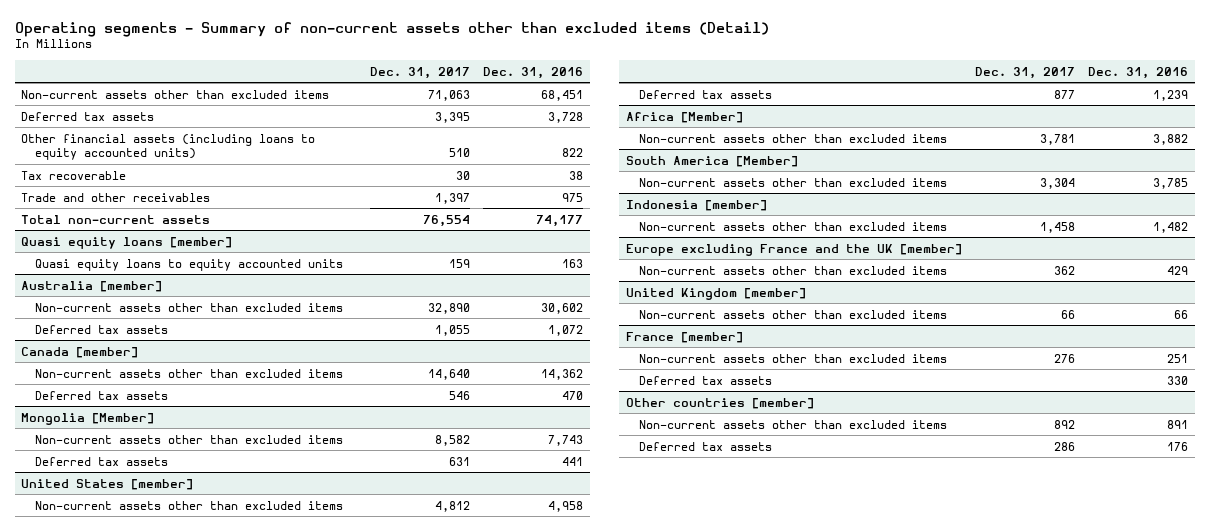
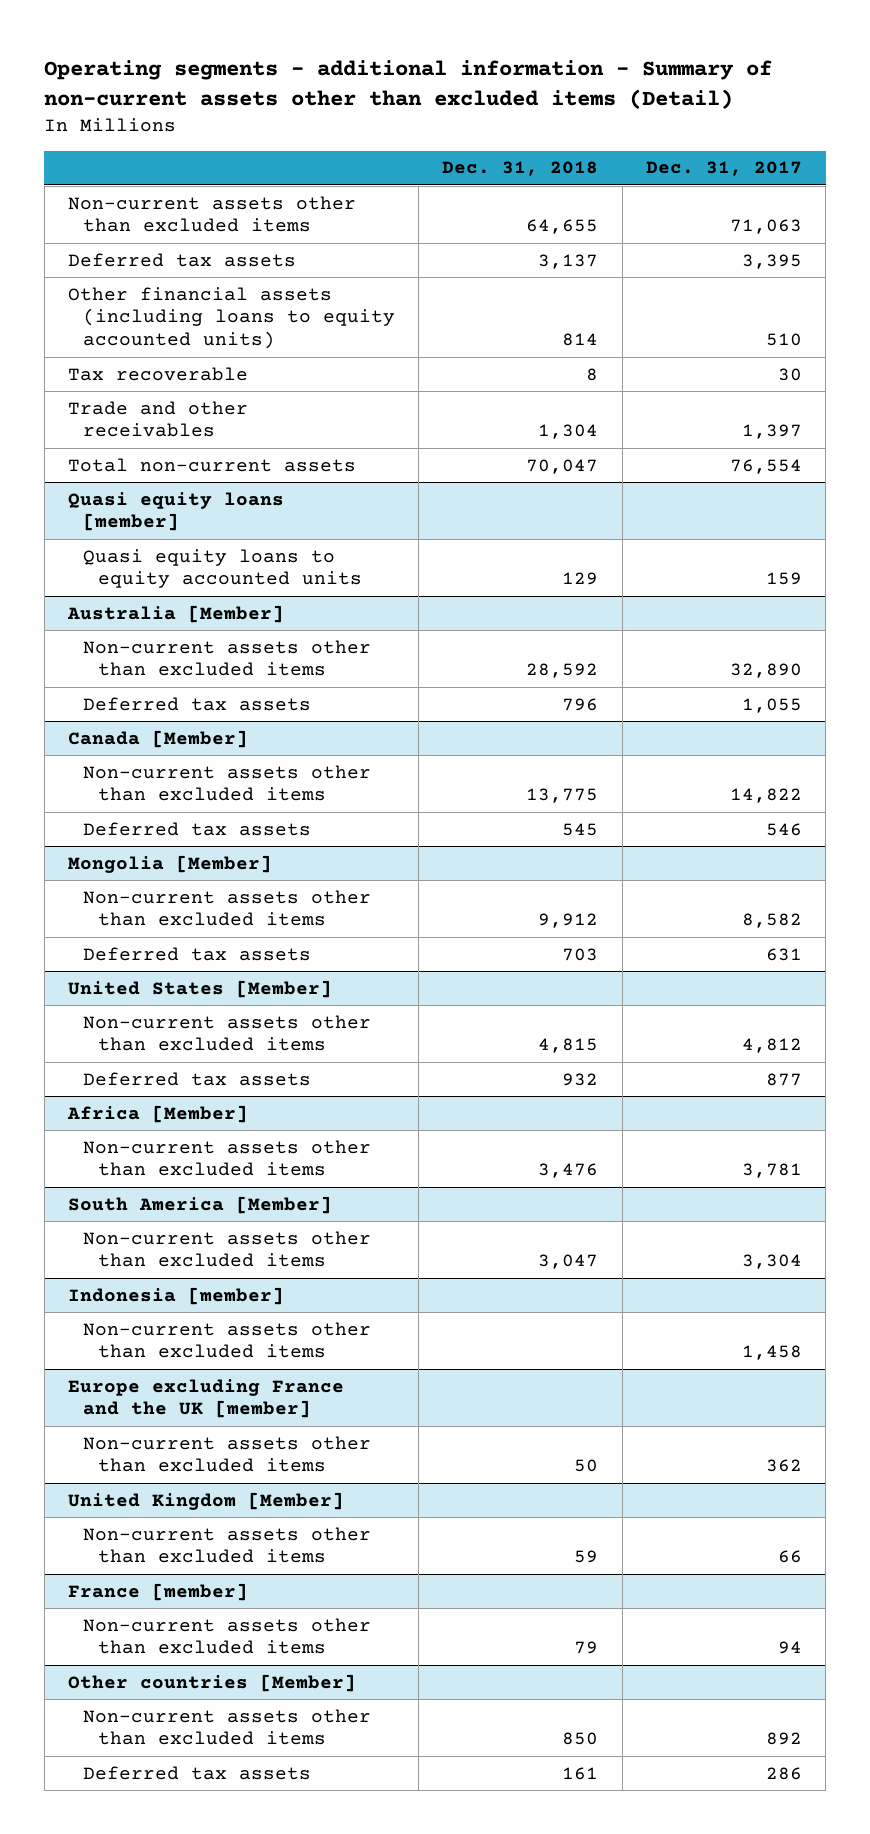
[14,21,769,37] Operating segments - Summary of non-current assets other than excluded items (Detail) -> [44,59,773,109] Operating segments - additional information - Summary of non-current assets other than excluded items (Detail)
[483,66,584,79] Dec. 31, 2016 -> none
none -> [442,161,599,177] Dec. 31, 2018
[21,280,163,292] Australia [member] -> [67,604,285,623] Australia [Member]
[21,346,139,358] Canada [member] -> [68,729,249,748] Canada [Member]
[428,368,471,380] 14,640 -> [729,788,802,804] 14,822
[21,478,194,490] United States [member] -> [68,979,333,998] United States [Member]
[625,287,806,300] United Kingdom [member] -> [68,1491,345,1510] United Kingdom [Member]
[639,375,773,385] Deferred tax assets -> none
[1053,353,1075,363] 276 -> [777,1641,802,1655] 94
[625,397,814,409] Other countries [member] -> [68,1673,357,1692] Other countries [Member]

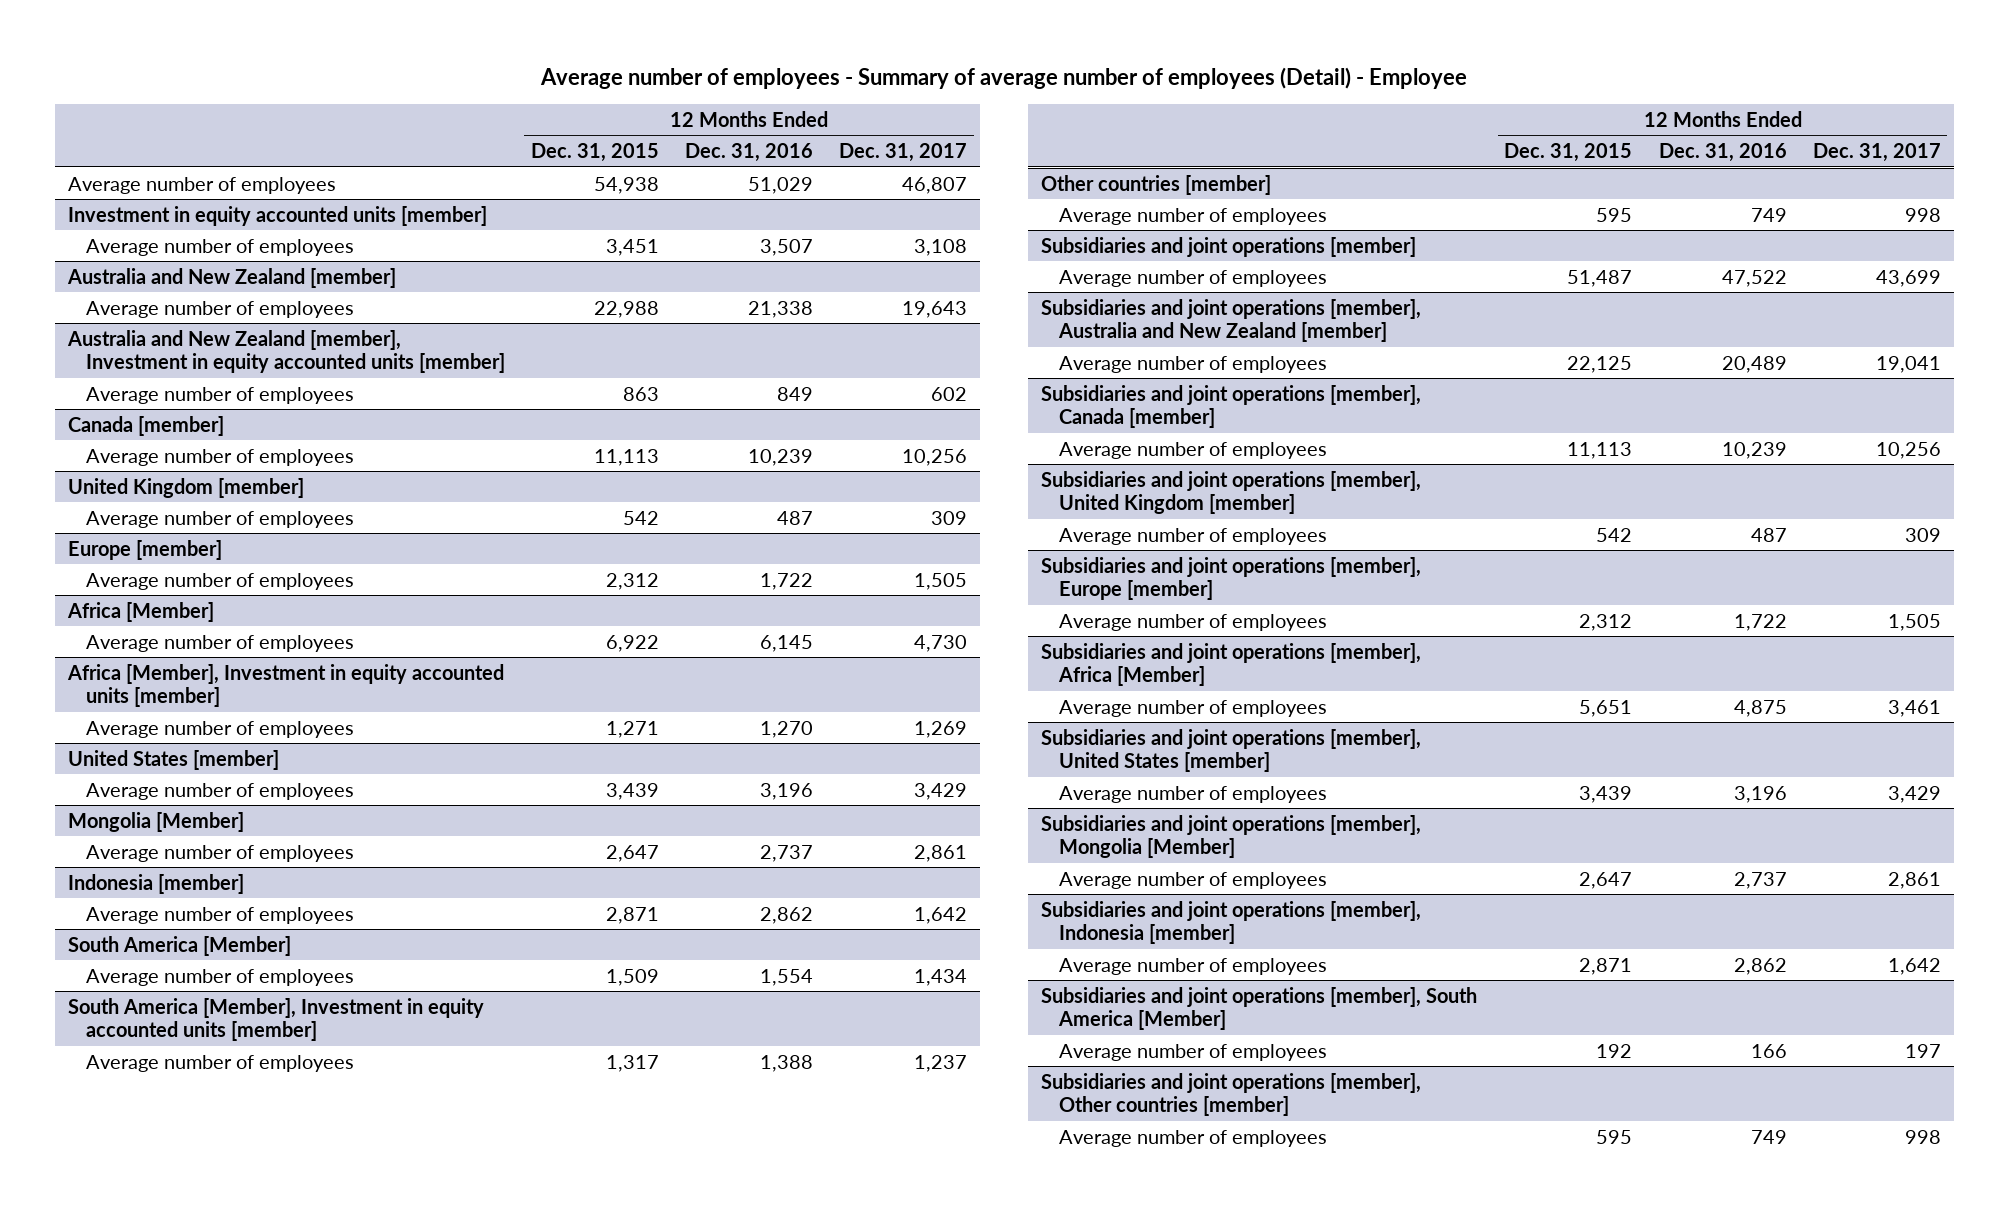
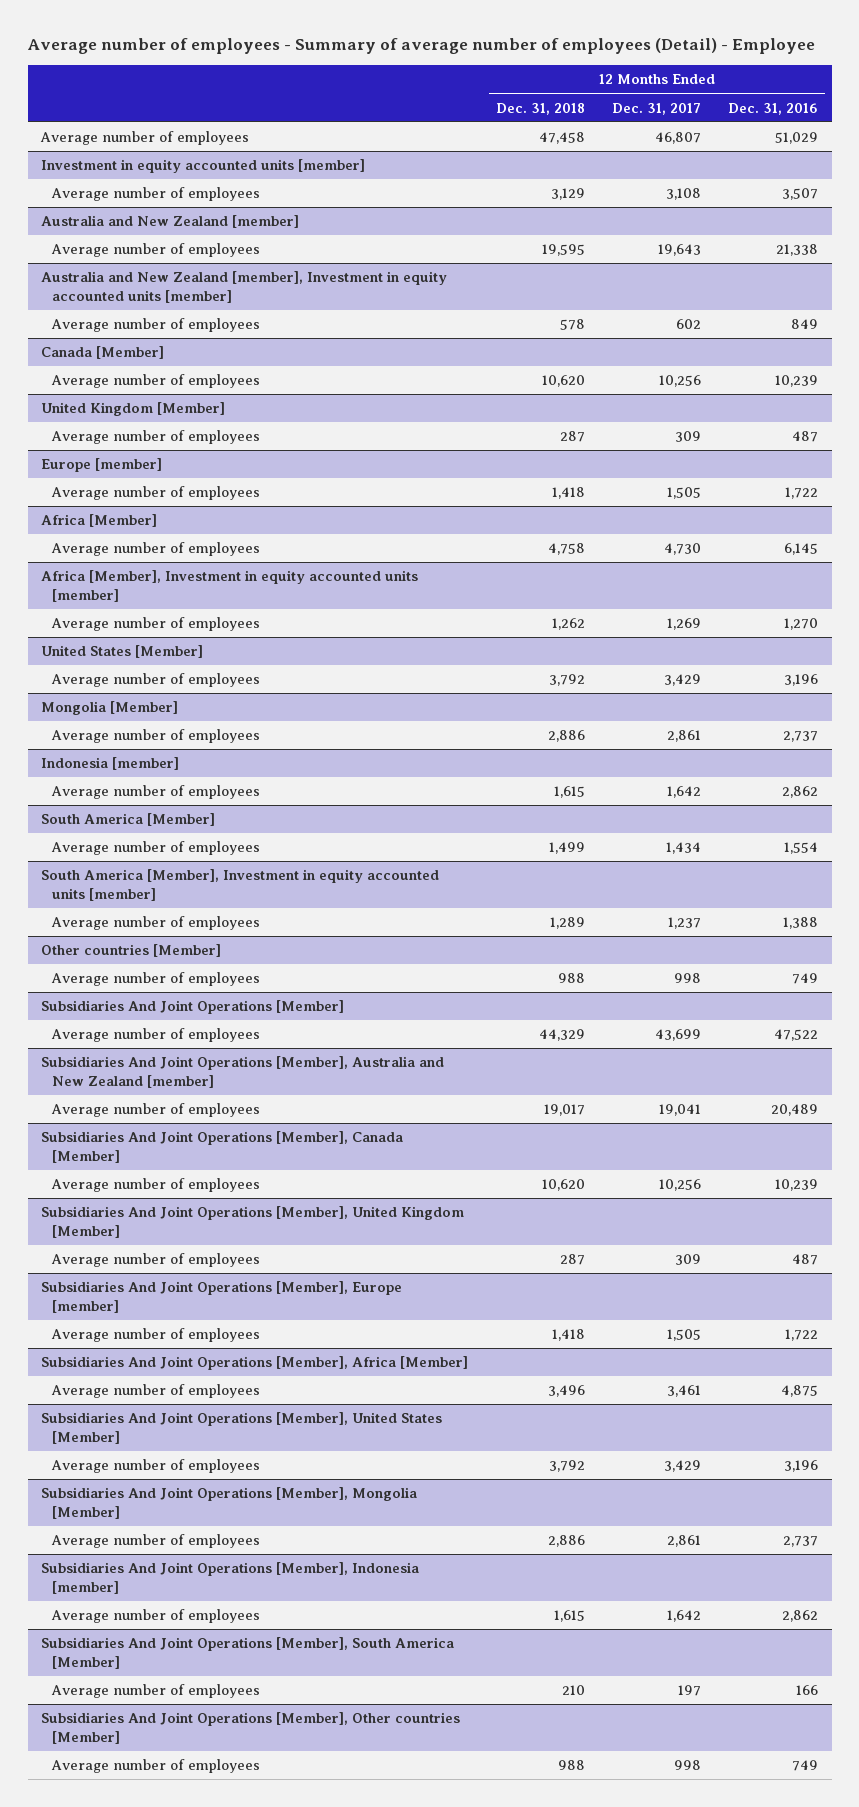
[530,142,659,162] Dec. 31, 2015 -> none
none -> [495,102,585,115] Dec. 31, 2018
[67,415,224,436] Canada [member] -> [41,346,165,360] Canada [Member]
[67,477,304,498] United Kingdom [member] -> [41,402,226,417] United Kingdom [Member]
[67,749,279,770] United States [member] -> [41,645,204,659] United States [Member]
[1041,174,1272,195] Other countries [member] -> [41,944,222,958] Other countries [Member]
[1041,236,1417,257] Subsidiaries and joint operations [member] -> [41,1000,345,1015] Subsidiaries And Joint Operations [Member]
[1041,298,1422,342] Subsidiaries and joint operations [member], Australia and New Zealand [member] -> [41,1056,445,1089] Subsidiaries And Joint Operations [Member], Australia and New Zealand [member]
[1041,384,1422,428] Subsidiaries and joint operations [member], Canada [member] -> [41,1131,404,1164] Subsidiaries And Joint Operations [Member], Canada [Member]
[1041,470,1422,514] Subsidiaries and joint operations [member], United Kingdom [member] -> [41,1206,465,1239] Subsidiaries And Joint Operations [Member], United Kingdom [Member]
[1041,556,1422,600] Subsidiaries and joint operations [member], Europe [member] -> [41,1281,403,1314] Subsidiaries And Joint Operations [Member], Europe [member]
[1041,642,1422,686] Subsidiaries and joint operations [member], Africa [Member] -> [41,1356,469,1371] Subsidiaries And Joint Operations [Member], Africa [Member]
[1041,728,1422,772] Subsidiaries and joint operations [member], United States [member] -> [41,1412,443,1445] Subsidiaries And Joint Operations [Member], United States [Member]
[1041,814,1422,858] Subsidiaries and joint operations [member], Mongolia [Member] -> [41,1487,418,1520] Subsidiaries And Joint Operations [Member], Mongolia [Member]
[1041,900,1422,944] Subsidiaries and joint operations [member], Indonesia [member] -> [41,1562,420,1595] Subsidiaries And Joint Operations [Member], Indonesia [member]
[1041,986,1478,1030] Subsidiaries and joint operations [member], South America [Member] -> [41,1637,455,1670] Subsidiaries And Joint Operations [Member], South America [Member]
[1041,1072,1422,1116] Subsidiaries and joint operations [member], Other countries [member] -> [41,1712,461,1745] Subsidiaries And Joint Operations [Member], Other countries [Member]

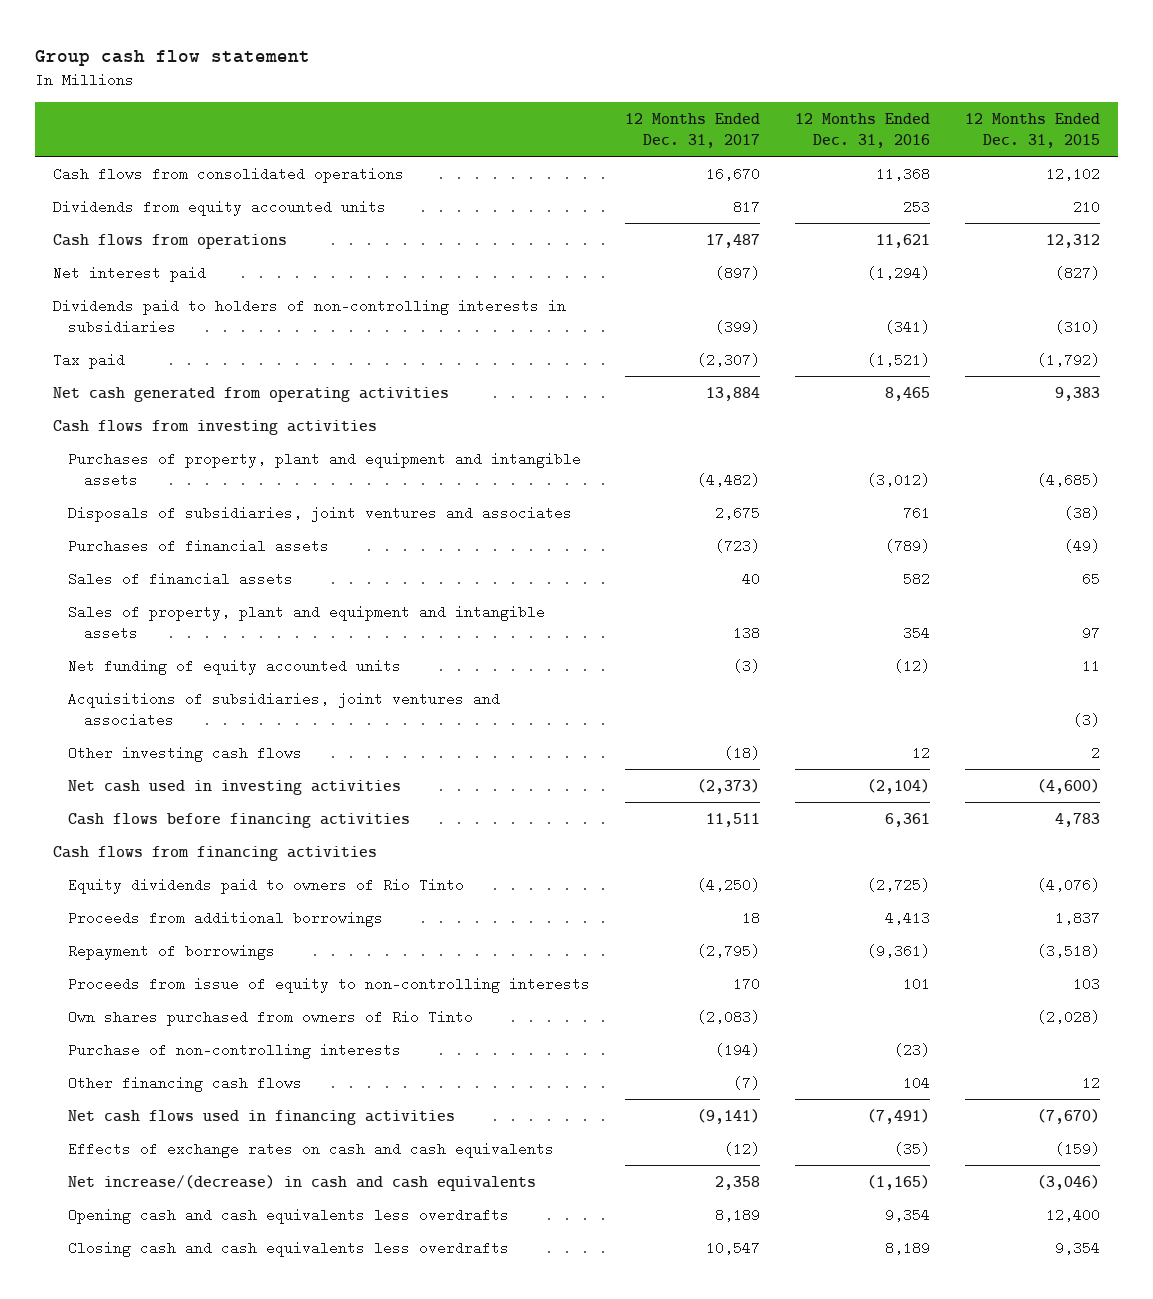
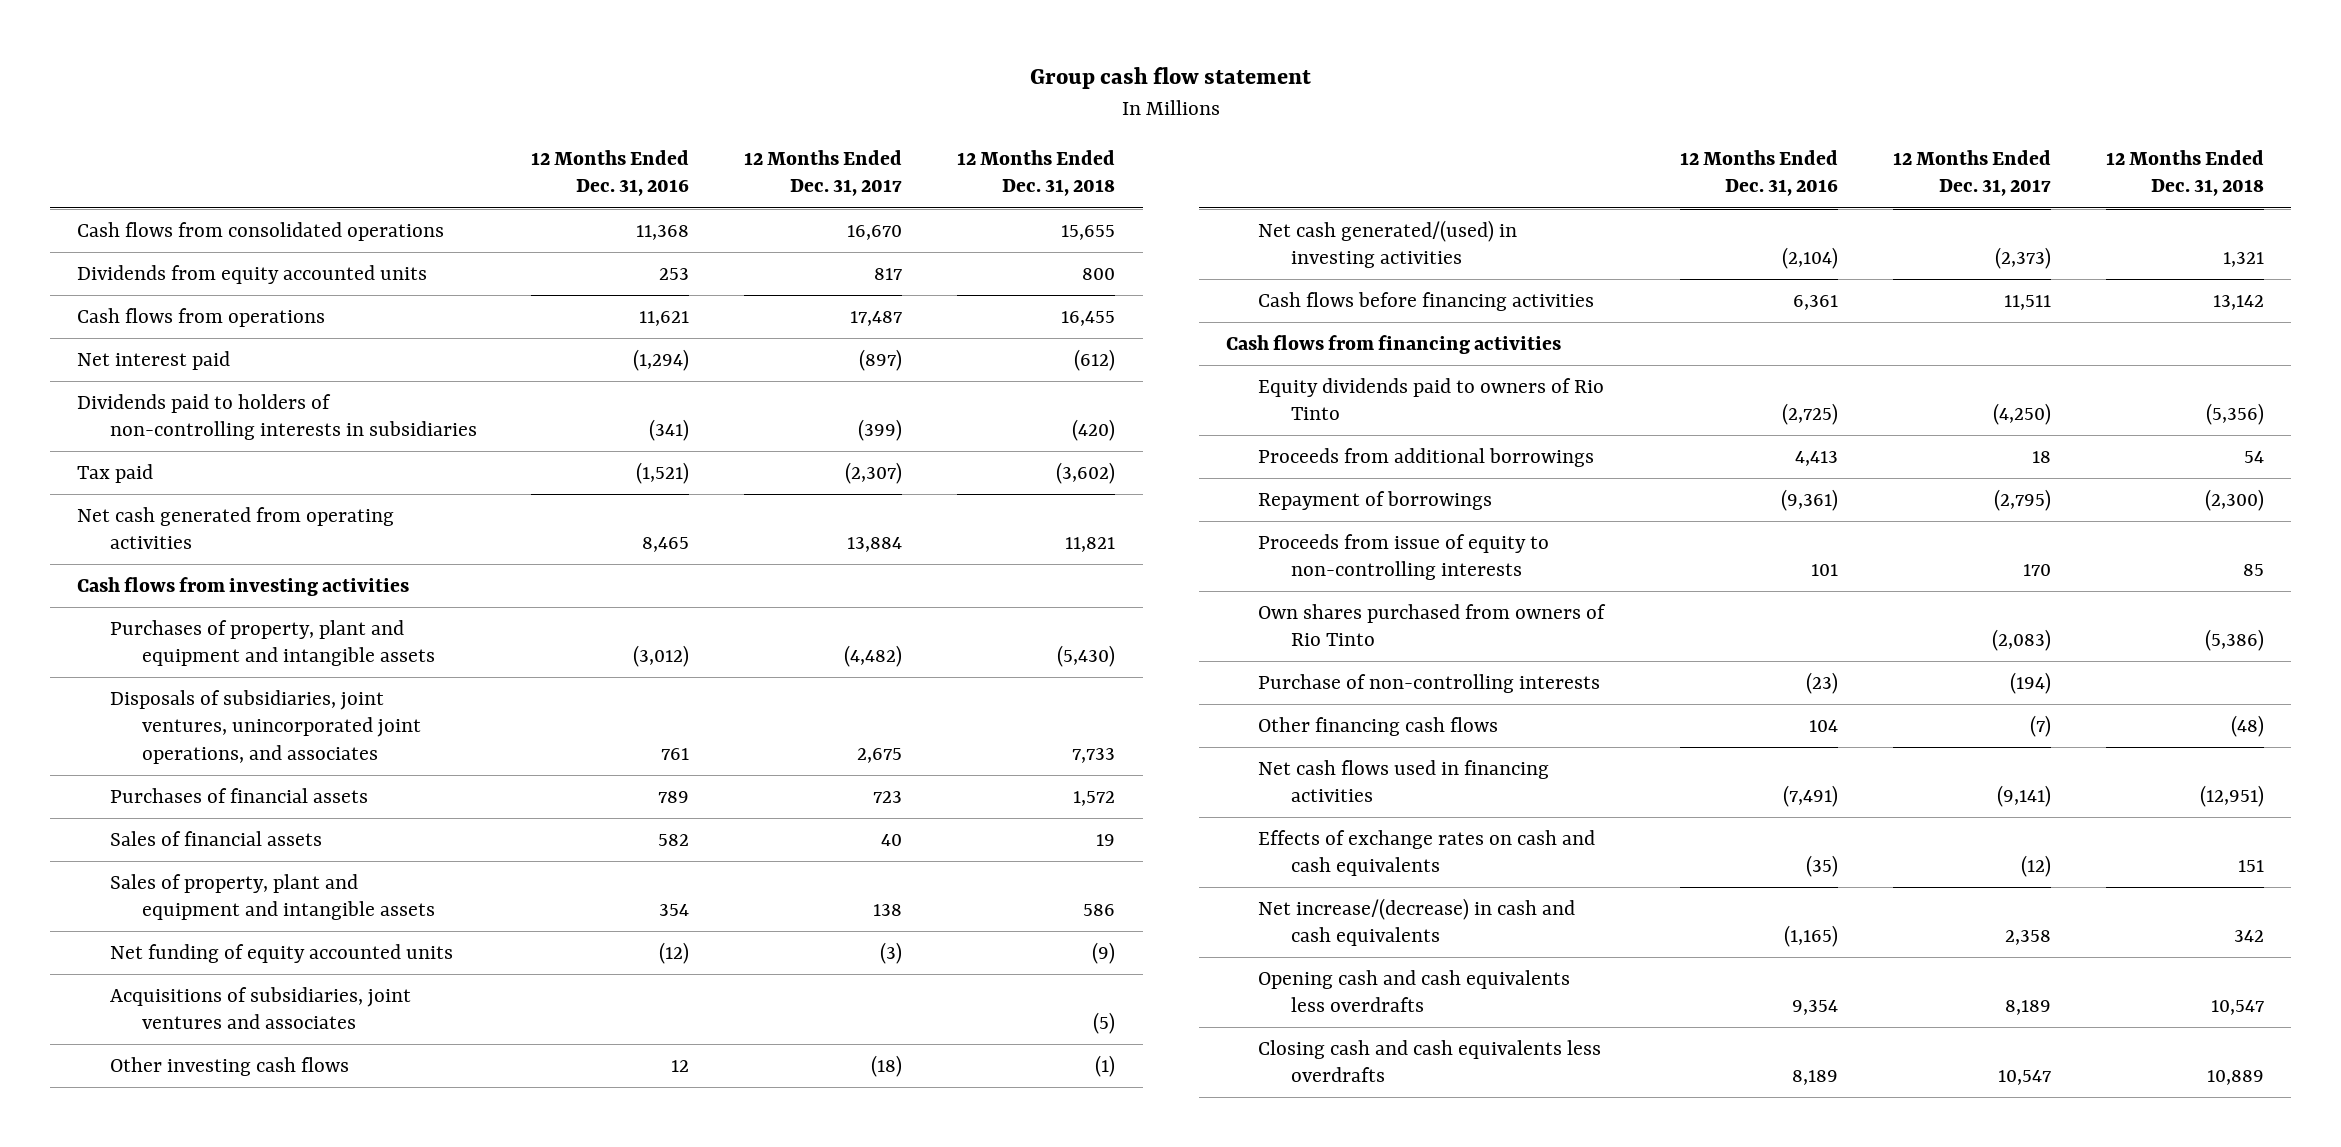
[965,113,1101,149] 12 Months Ended Dec. 31, 2015 -> none
none -> [957,150,1116,197] 12 Months Ended Dec. 31, 2018
[68,505,573,522] Disposals of subsidiaries, joint ventures and associates -> [109,689,421,764] Disposals of subsidiaries, joint ventures, unincorporated joint operations, and associates
[715,538,761,553] (723) -> [873,790,903,803] 723
[885,538,931,553] (789) -> [658,790,690,803] 789
[68,779,402,795] Net cash used in investing activities -> [1258,219,1518,269] Net cash generated/(used) in investing activities

